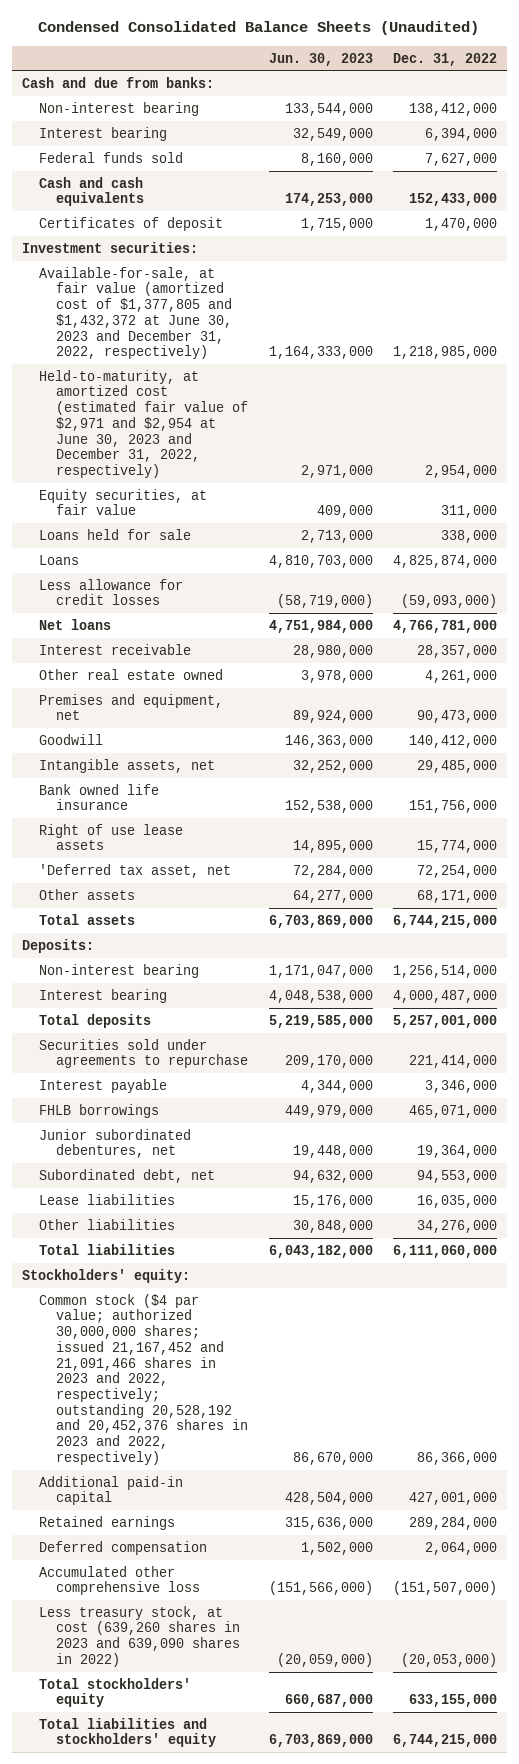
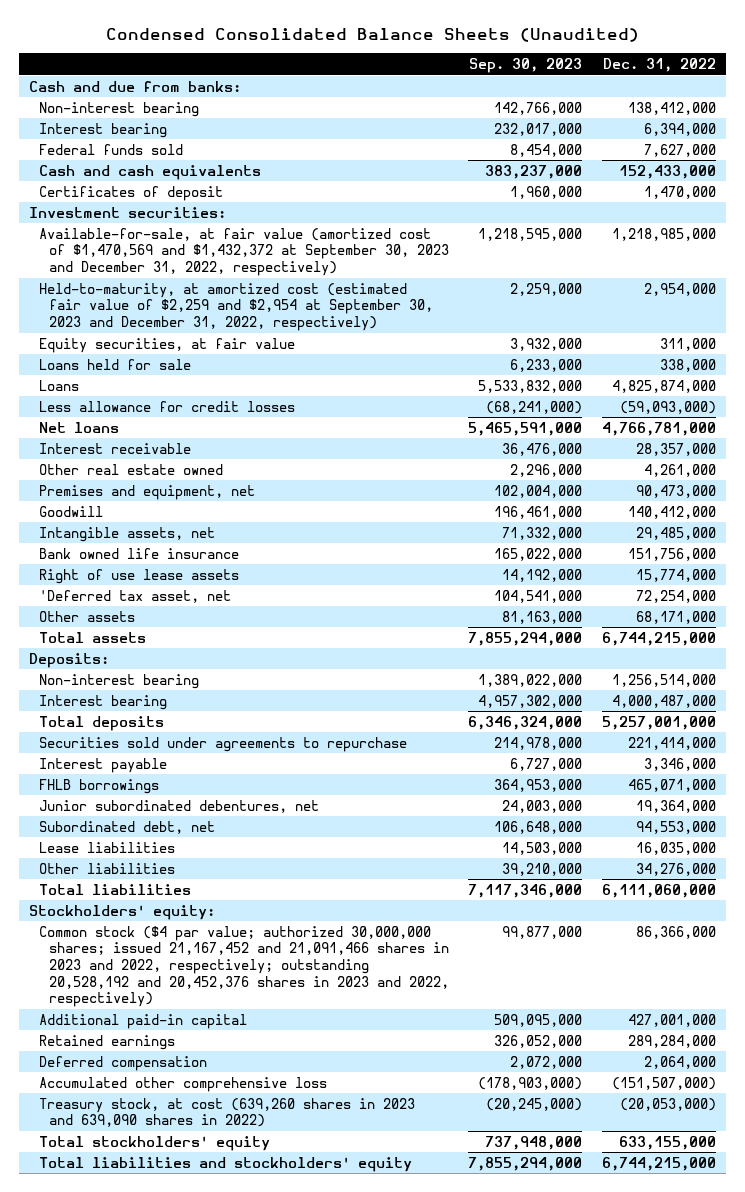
[268,52,373,66] Jun. 30, 2023 -> none
none -> [469,57,583,73] Sep. 30, 2023
[39,266,233,360] Available-for-sale, at fair value (amortized cost of $1,377,805 and $1,432,372 at June 30, 2023 and December 31, 2022, respectively) -> [38,227,449,277] Available-for-sale, at fair value (amortized cost of $1,470,569 and $1,432,372 at September 30, 2023 and December 31, 2022, respectively)
[39,369,249,478] Held-to-maturity, at amortized cost (estimated fair value of $2,971 and $2,954 at June 30, 2023 and December 31, 2022, respectively) -> [38,282,433,332] Held-to-maturity, at amortized cost (estimated fair value of $2,259 and $2,954 at September 30, 2023 and December 31, 2022, respectively)
[39,1605,241,1667] Less treasury stock, at cost (639,260 shares in 2023 and 639,090 shares in 2022) -> [38,1097,415,1128] Treasury stock, at cost (639,260 shares in 2023 and 639,090 shares in 2022)

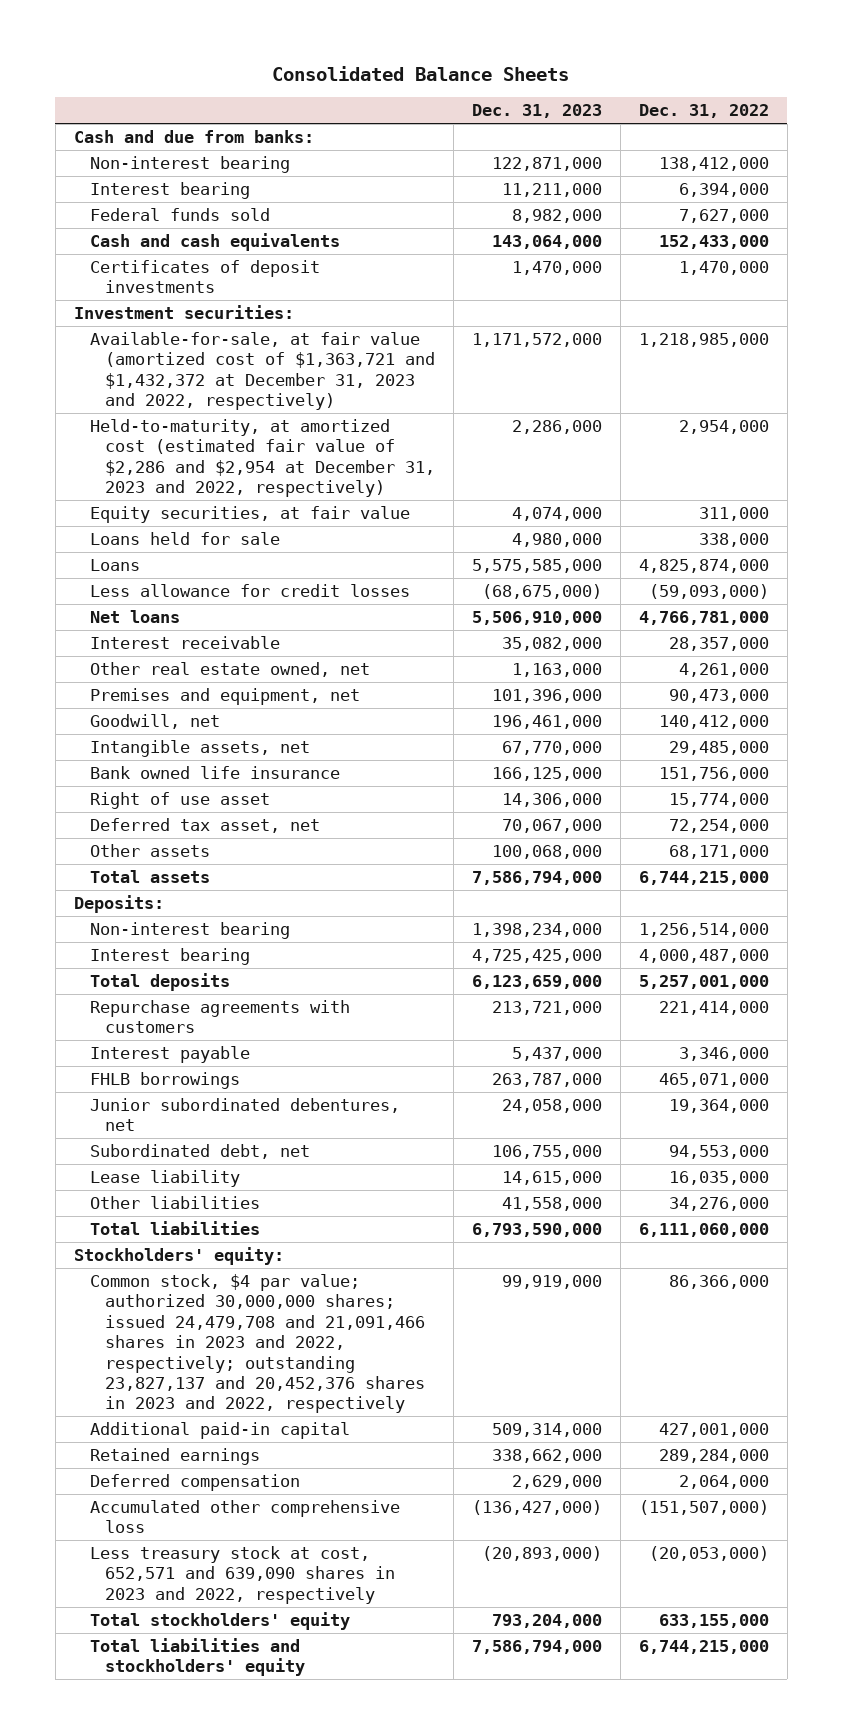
[105,27,639,42] Condensed Consolidated Balance Sheets (Unaudited) -> [272,65,570,81] Consolidated Balance Sheets
[469,57,583,73] Sep. 30, 2023 -> none
none -> [472,104,603,119] Dec. 31, 2023
[38,185,223,201] Certificates of deposit -> [89,259,320,294] Certificates of deposit investments
[38,227,449,277] Available-for-sale, at fair value (amortized cost of $1,470,569 and $1,432,372 at September 30, 2023 and December 31, 2022, respectively) -> [89,331,436,411] Available-for-sale, at fair value (amortized cost of $1,363,721 and $1,432,372 at December 31, 2023 and 2022, respectively)
[38,282,433,332] Held-to-maturity, at amortized cost (estimated fair value of $2,259 and $2,954 at September 30, 2023 and December 31, 2022, respectively) -> [89,418,436,498] Held-to-maturity, at amortized cost (estimated fair value of $2,286 and $2,954 at December 31, 2023 and 2022, respectively)
[38,463,223,475] Other real estate owned -> [89,661,370,677] Other real estate owned, net
[38,505,103,517] Goodwill -> [89,713,220,729] Goodwill, net
[38,568,239,584] Right of use lease assets -> [89,791,270,809] Right of use asset
[38,589,231,603] 'Deferred tax asset, net -> [89,817,320,833] Deferred tax asset, net
[38,736,407,752] Securities sold under agreements to repurchase -> [89,999,350,1034] Repurchase agreements with customers
[38,841,175,853] Lease liabilities -> [89,1169,240,1187] Lease liability
[38,925,449,1008] Common stock ($4 par value; authorized 30,000,000 shares; issued 21,167,452 and 21,091,466 shares in 2023 and 2022, respectively; outstanding 20,528,192 and 20,452,376 shares in 2023 and 2022, respectively) -> [89,1273,426,1414] Common stock, $4 par value; authorized 30,000,000 shares; issued 24,479,708 and 21,091,466 shares in 2023 and 2022, respectively; outstanding 23,827,137 and 20,452,376 shares in 2023 and 2022, respectively
[38,1097,415,1128] Treasury stock, at cost (639,260 shares in 2023 and 639,090 shares in 2022) -> [89,1545,396,1604] Less treasury stock at cost, 652,571 and 639,090 shares in 2023 and 2022, respectively

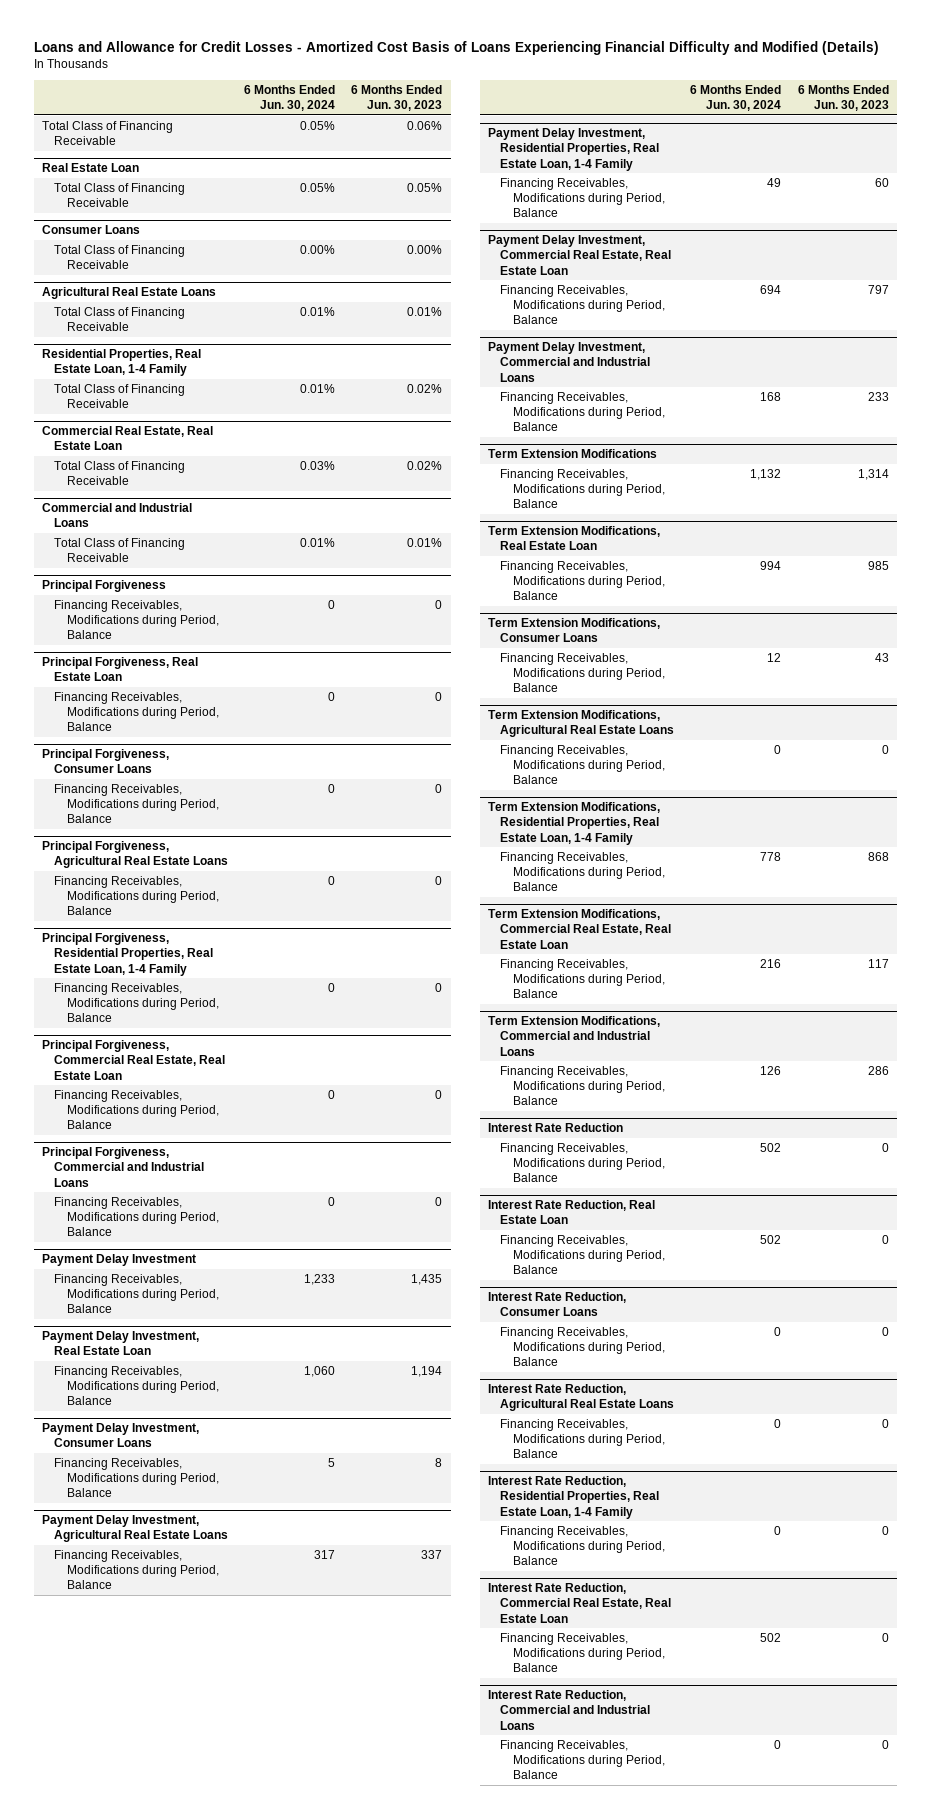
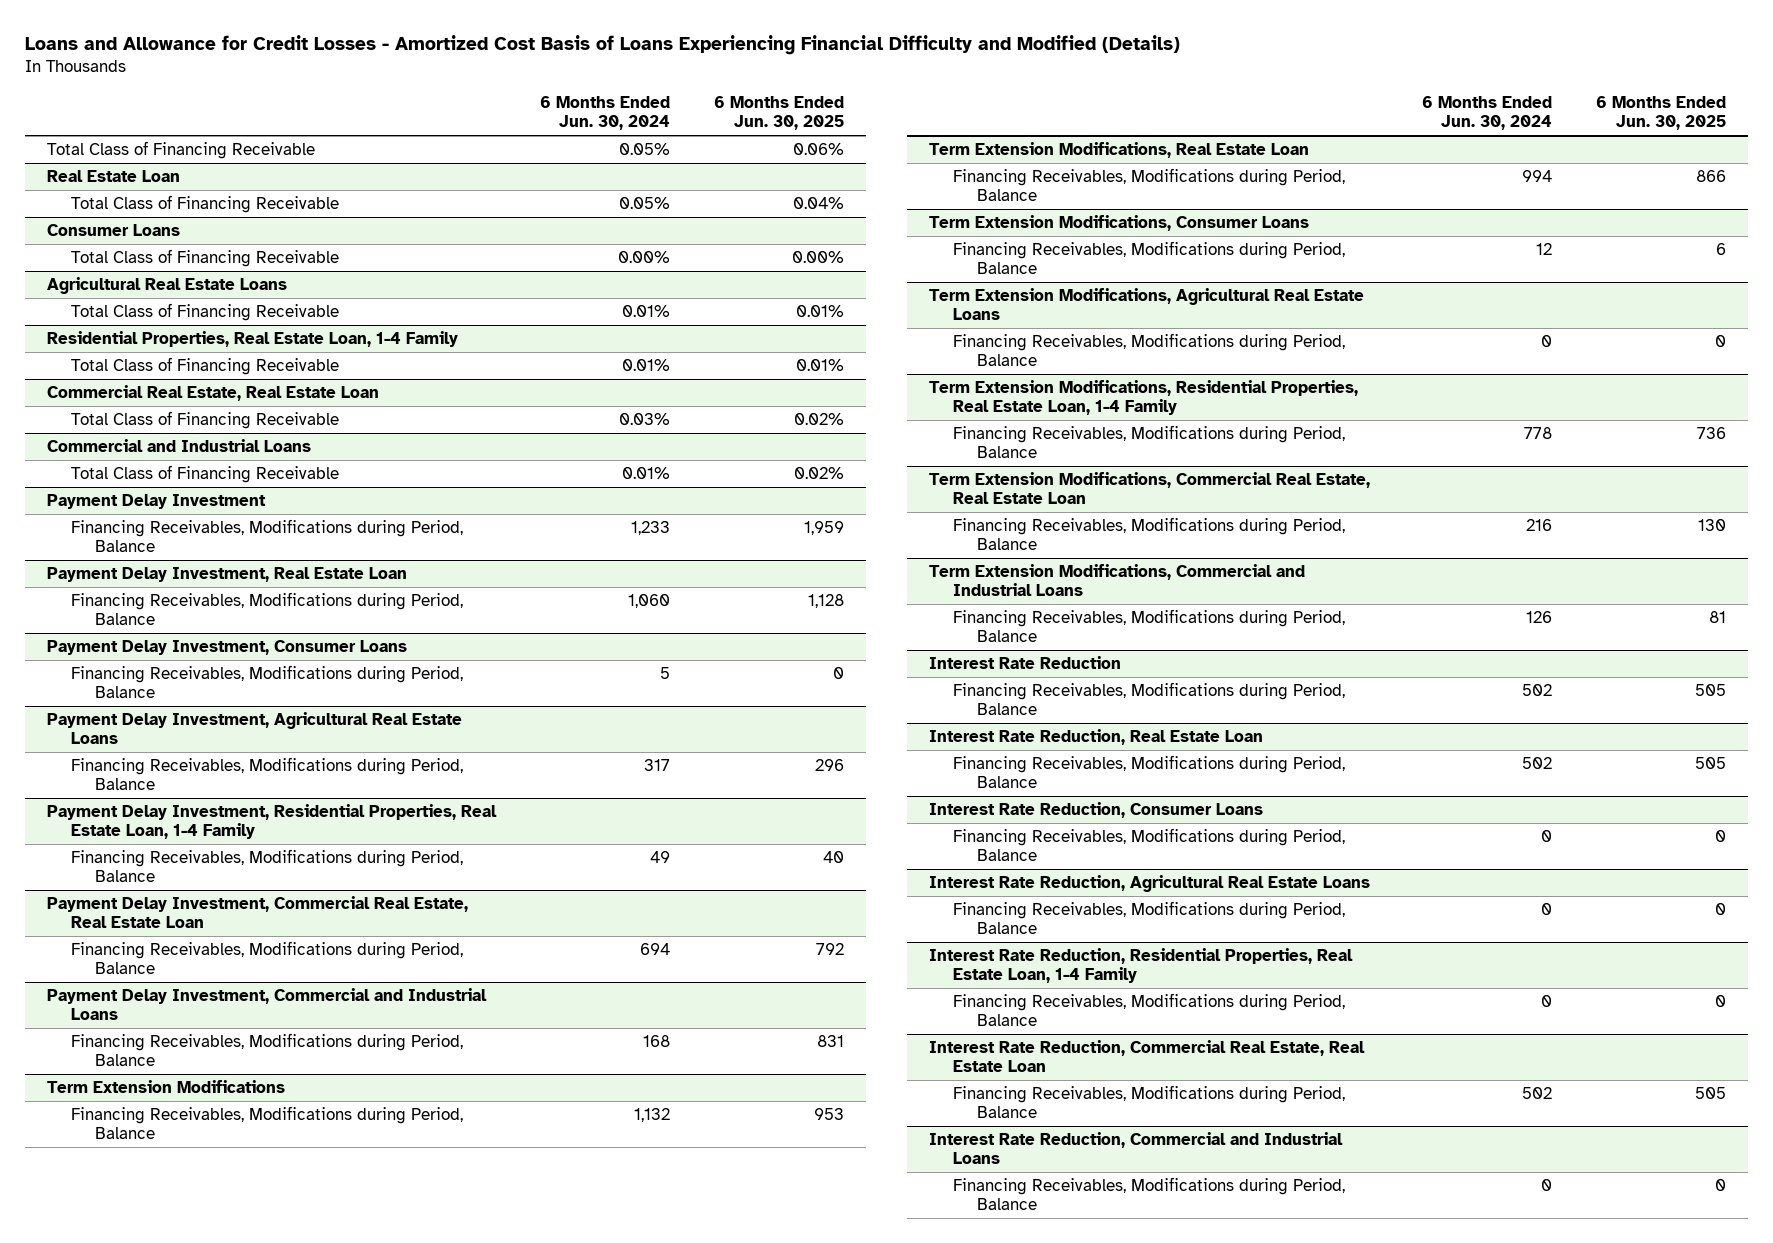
[351,84,443,111] 6 Months Ended Jun. 30, 2023 -> none
none -> [714,95,845,130] 6 Months Ended Jun. 30, 2025
[41,580,166,593] Principal Forgiveness -> none
[54,599,219,639] Financing Receivables, Modifications during Period, Balance -> none
[41,657,198,682] Principal Forgiveness, Real Estate Loan -> none
[54,691,219,731] Financing Receivables, Modifications during Period, Balance -> none
[41,749,169,774] Principal Forgiveness, Consumer Loans -> none
[54,783,219,823] Financing Receivables, Modifications during Period, Balance -> none
[41,841,229,869] Principal Forgiveness, Agricultural Real Estate Loans -> none
[54,875,219,915] Financing Receivables, Modifications during Period, Balance -> none
[41,933,214,976] Principal Forgiveness, Residential Properties, Real Estate Loan, 1-4 Family -> none
[54,982,219,1022] Financing Receivables, Modifications during Period, Balance -> none
[41,1040,226,1080] Principal Forgiveness, Commercial Real Estate, Real Estate Loan -> none
[54,1089,219,1129] Financing Receivables, Modifications during Period, Balance -> none
[41,1147,205,1187] Principal Forgiveness, Commercial and Industrial Loans -> none
[54,1196,219,1236] Financing Receivables, Modifications during Period, Balance -> none

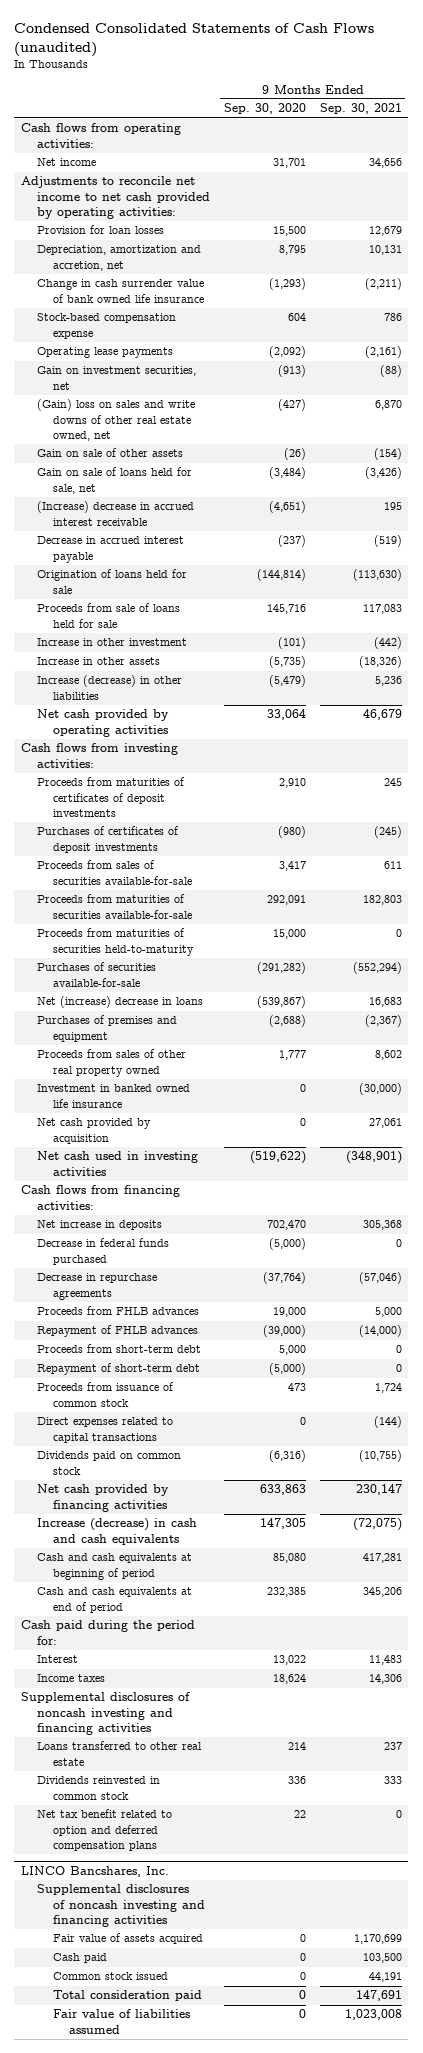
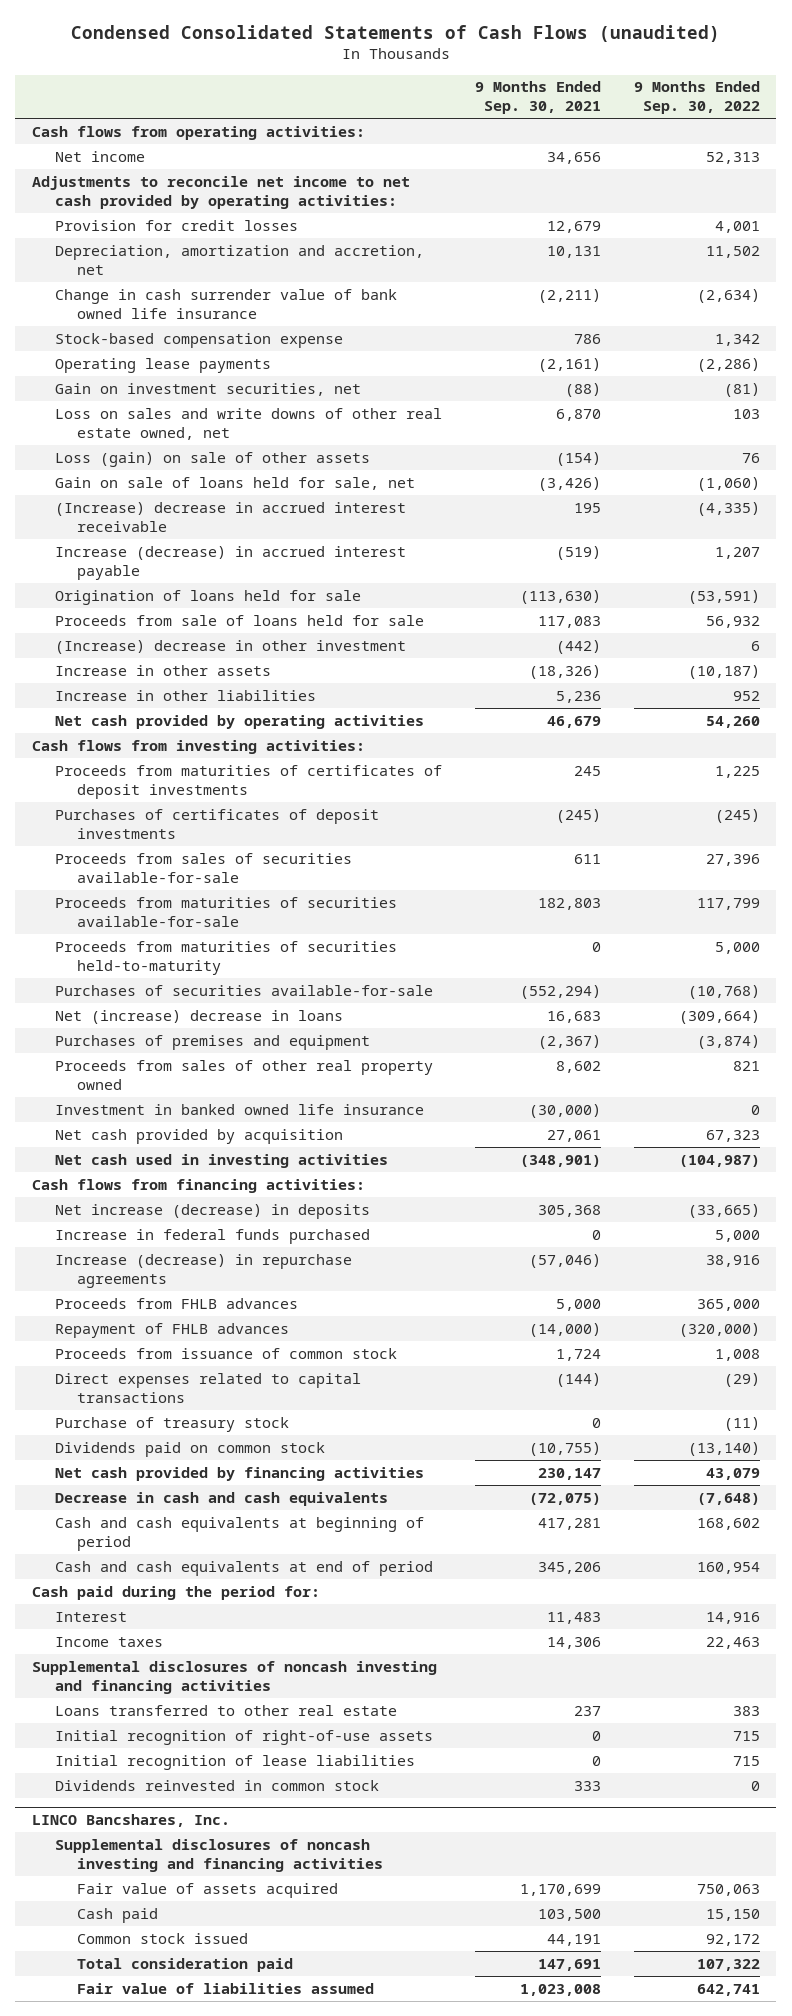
[223,103,306,115] Sep. 30, 2020 -> none
none -> [633,81,760,115] 9 Months Ended Sep. 30, 2022
[37,225,165,235] Provision for loan losses -> [54,219,298,231] Provision for credit losses
[37,399,196,442] (Gain) loss on sales and write downs of other real estate owned, net -> [54,407,442,440] Loss on sales and write downs of other real estate owned, net
[37,448,184,458] Gain on sale of other assets -> [54,451,370,467] Loss (gain) on sale of other assets
[37,536,185,563] Decrease in accrued interest payable -> [54,545,406,580] Increase (decrease) in accrued interest payable
[37,638,188,647] Increase in other investment -> [54,639,406,654] (Increase) decrease in other investment
[37,675,183,700] Increase (decrease) in other liabilities -> [54,689,316,701] Increase in other liabilities
[37,1220,163,1231] Net increase in deposits -> [54,1203,370,1219] Net increase (decrease) in deposits
[37,1238,170,1265] Decrease in federal funds purchased -> [54,1228,370,1244] Increase in federal funds purchased
[37,1273,158,1300] Decrease in repurchase agreements -> [54,1253,352,1288] Increase (decrease) in repurchase agreements
[37,1344,202,1354] Proceeds from short-term debt -> none
[37,1363,201,1376] Repayment of short-term debt -> none
none -> [54,1416,289,1432] Purchase of treasury stock
[37,1518,198,1545] Increase (decrease) in cash and cash equivalents -> [54,1491,388,1506] Decrease in cash and cash equivalents
none -> [54,1729,433,1745] Initial recognition of right-of-use assets
none -> [54,1754,415,1770] Initial recognition of lease liabilities
[37,1809,173,1852] Net tax benefit related to option and deferred compensation plans -> none

